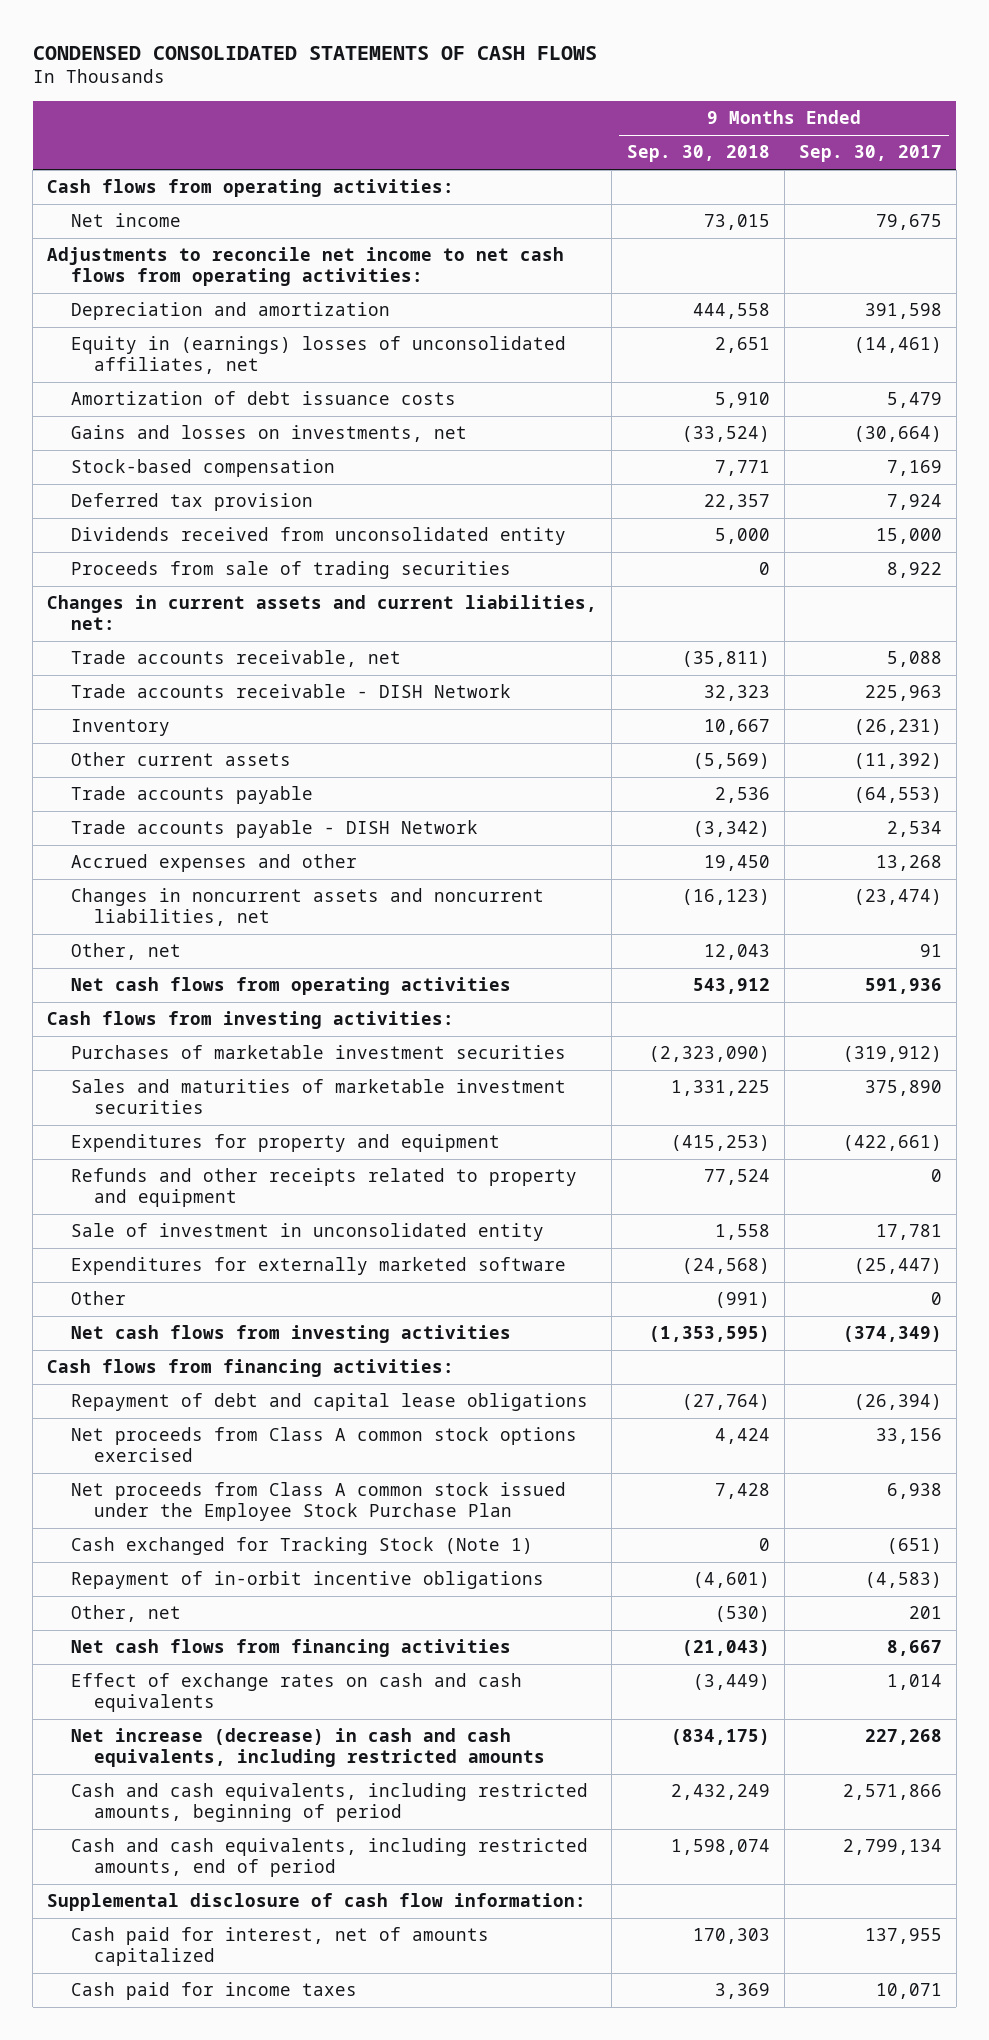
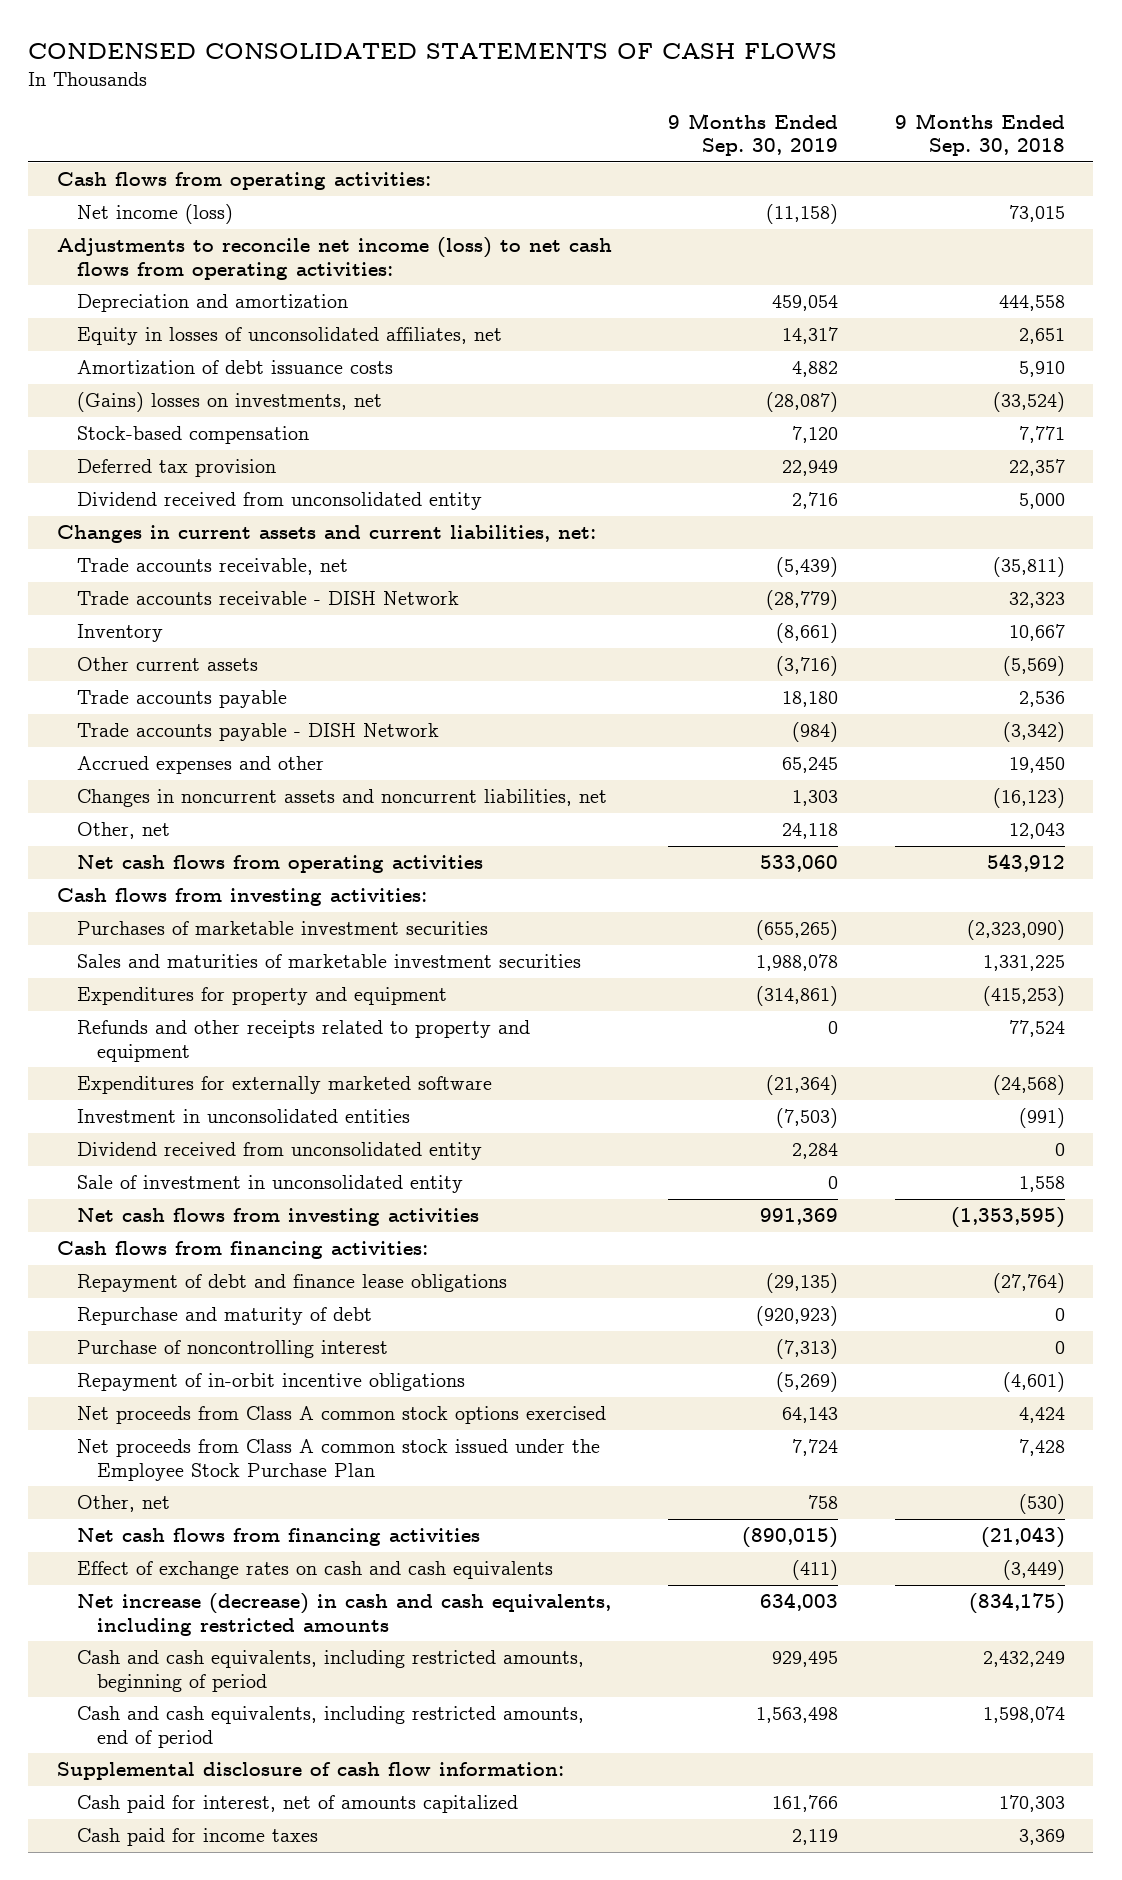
[798,145,942,163] Sep. 30, 2017 -> none
none -> [668,112,839,157] 9 Months Ended Sep. 30, 2019
[70,213,181,228] Net income -> [76,204,233,225] Net income (loss)
[47,247,565,286] Adjustments to reconcile net income to net cash flows from operating activities: -> [56,237,612,280] Adjustments to reconcile net income (loss) to net cash flows from operating activities:
[70,336,566,374] Equity in (earnings) losses of unconsolidated affiliates, net -> [76,327,502,346] Equity in losses of unconsolidated affiliates, net
[70,425,467,443] Gains and losses on investments, net -> [76,392,382,413] (Gains) losses on investments, net
[70,561,511,580] Proceeds from sale of trading securities -> none
[70,527,566,546] Dividends received from unconsolidated entity -> [76,492,482,511] Dividend received from unconsolidated entity
[70,1291,126,1306] Other -> [76,1109,410,1124] Investment in unconsolidated entities
none -> [76,1142,482,1161] Dividend received from unconsolidated entity
[70,1223,544,1242] Sale of investment in unconsolidated entity -> [76,1175,463,1194] Sale of investment in unconsolidated entity
[70,1393,588,1412] Repayment of debt and capital lease obligations -> [76,1274,507,1293] Repayment of debt and finance lease obligations
none -> [76,1307,372,1326] Repurchase and maturity of debt
none -> [76,1340,388,1359] Purchase of noncontrolling interest
[70,1571,544,1590] Repayment of in-orbit incentive obligations -> [76,1373,465,1392] Repayment of in-orbit incentive obligations
[70,1537,533,1556] Cash exchanged for Tracking Stock (Note 1) -> none

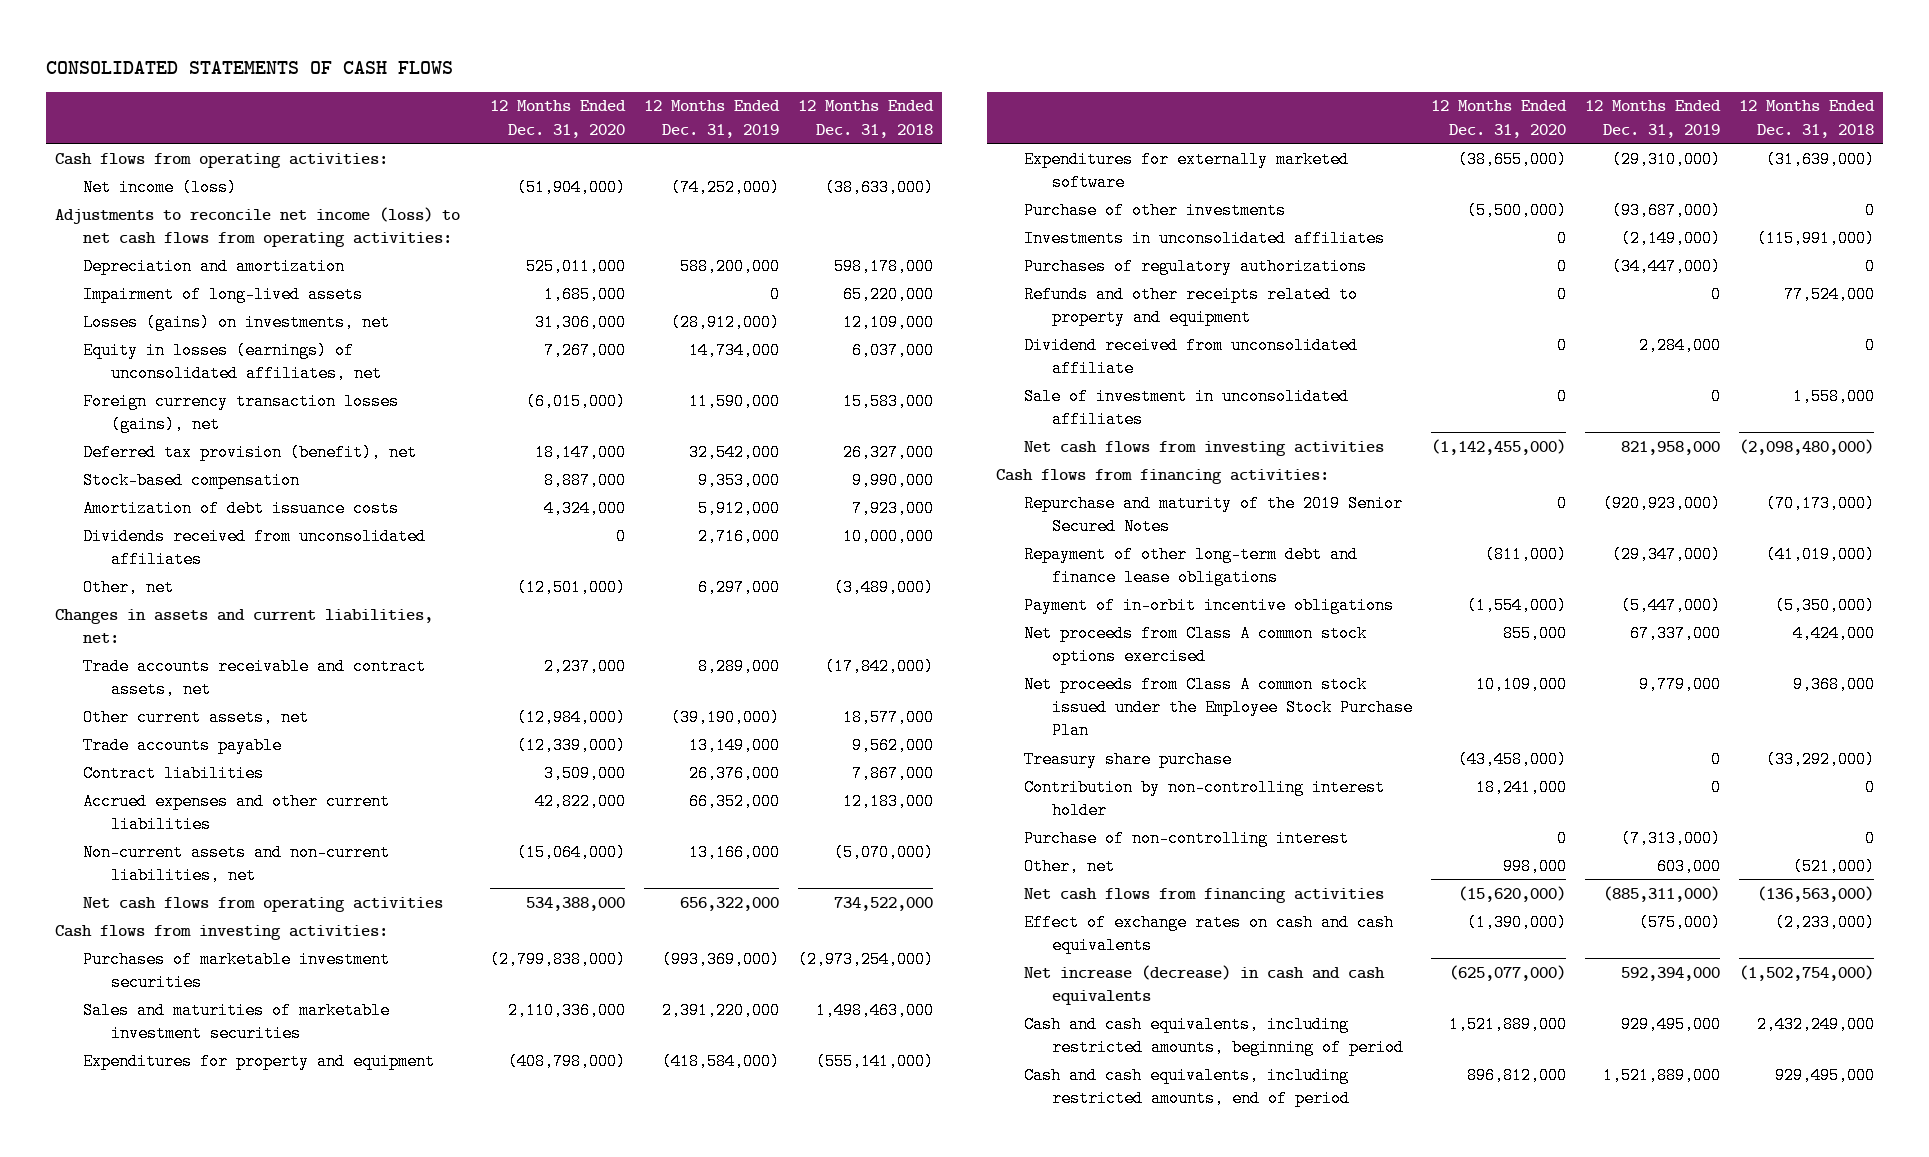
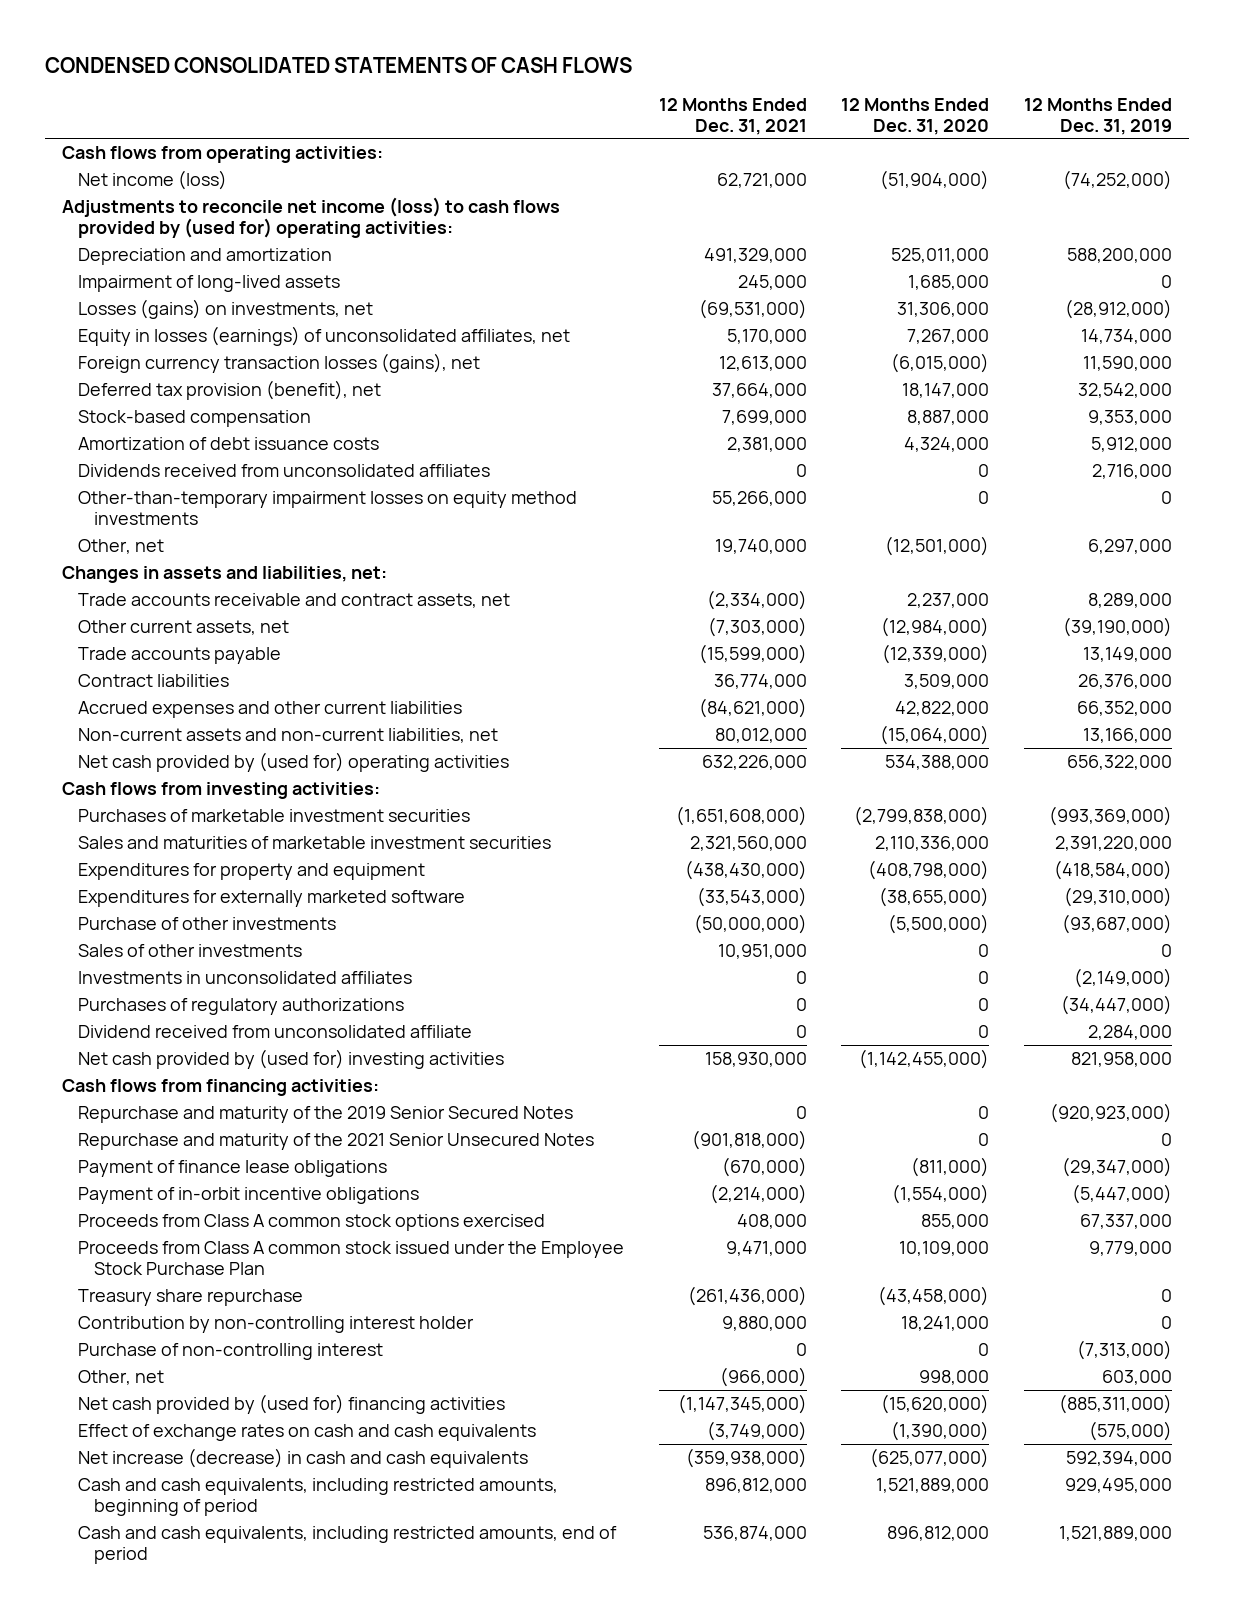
[45,60,453,74] CONSOLIDATED STATEMENTS OF CASH FLOWS -> [44,56,632,73] CONDENSED CONSOLIDATED STATEMENTS OF CASH FLOWS
[797,100,934,138] 12 Months Ended Dec. 31, 2018 -> none
none -> [658,97,807,135] 12 Months Ended Dec. 31, 2021
[55,206,461,247] Adjustments to reconcile net income (loss) to net cash flows from operating activities: -> [62,196,561,238] Adjustments to reconcile net income (loss) to cash flows provided by (used for) operating activities:
none -> [78,490,578,525] Other-than-temporary impairment losses on equity method investments
[55,608,434,643] Changes in assets and current liabilities, net: -> [62,565,388,583] Changes in assets and liabilities, net:
[82,896,443,912] Net cash flows from operating activities -> [78,751,510,772] Net cash provided by (used for) operating activities
none -> [78,943,303,957] Sales of other investments
[1024,285,1359,326] Refunds and other receipts related to property and equipment -> none
[1024,387,1350,428] Sale of investment in unconsolidated affiliates -> none
[1024,440,1385,456] Net cash flows from investing activities -> [78,1048,505,1069] Net cash provided by (used for) investing activities
none -> [78,1132,595,1150] Repurchase and maturity of the 2021 Senior Unsecured Notes
[1024,545,1359,586] Repayment of other long-term debt and finance lease obligations -> [78,1159,388,1177] Payment of finance lease obligations
[1024,624,1368,665] Net proceeds from Class A common stock options exercised -> [78,1213,546,1231] Proceeds from Class A common stock options exercised
[1024,675,1413,740] Net proceeds from Class A common stock issued under the Employee Stock Purchase Plan -> [78,1240,625,1275] Proceeds from Class A common stock issued under the Employee Stock Purchase Plan
[1024,750,1233,768] Treasury share purchase -> [78,1288,304,1306] Treasury share repurchase
[1024,887,1385,903] Net cash flows from financing activities -> [78,1393,506,1414] Net cash provided by (used for) financing activities

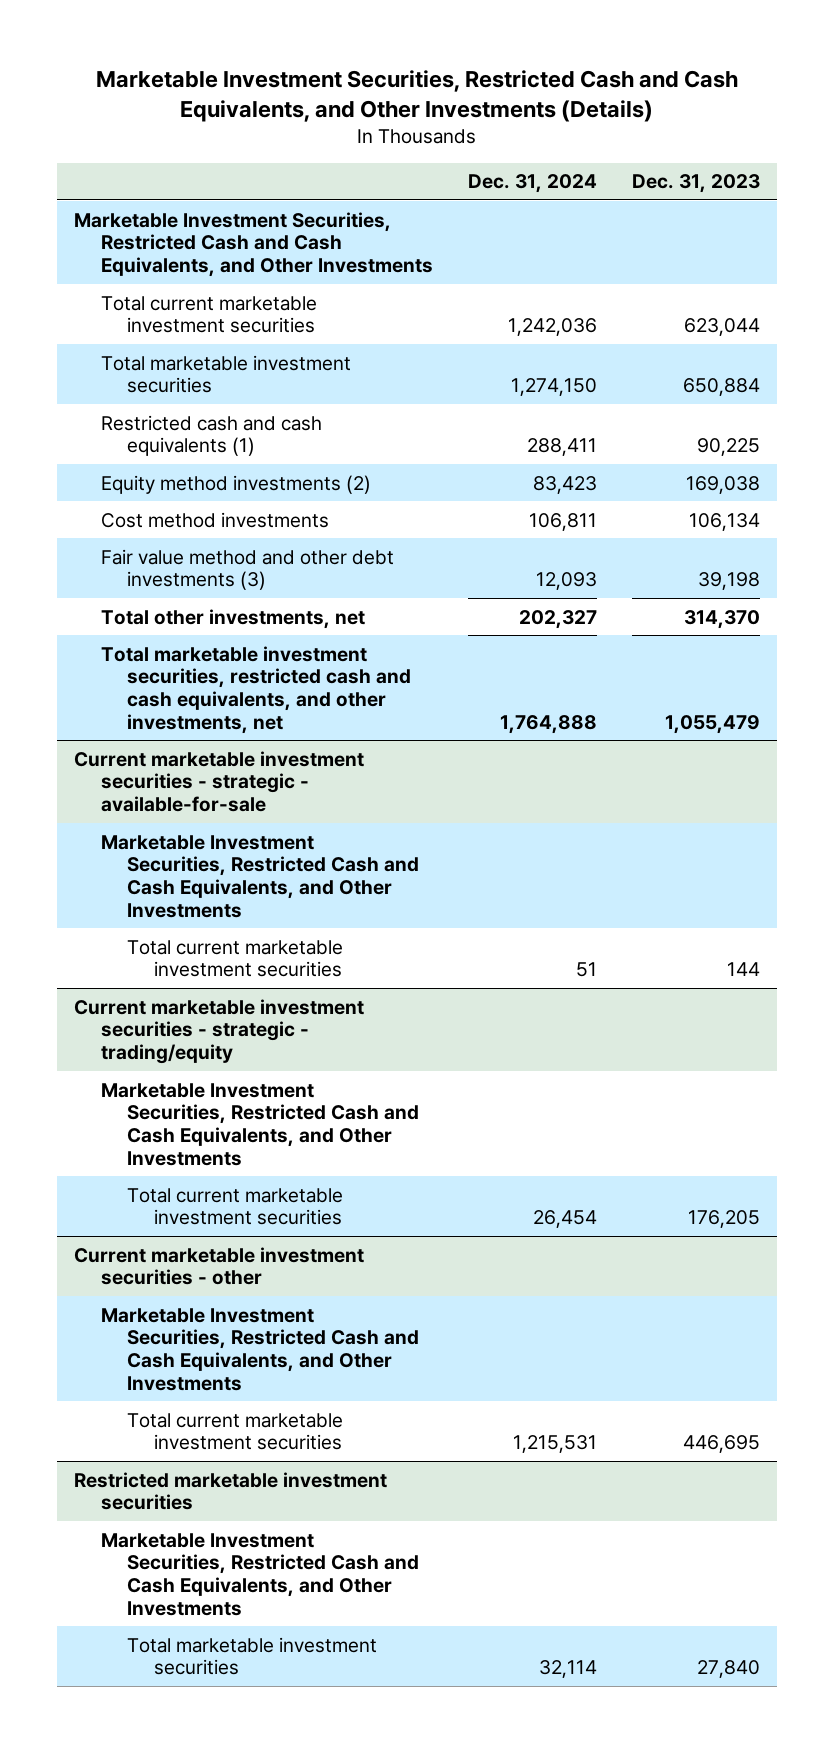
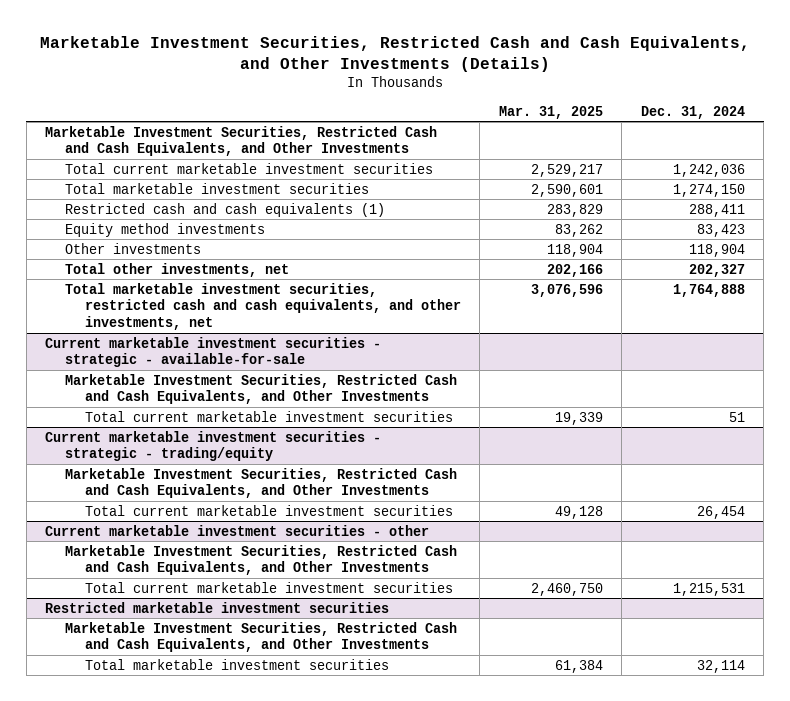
[631,174,760,194] Dec. 31, 2023 -> none
none -> [498,105,603,119] Mar. 31, 2025
[100,548,394,591] Fair value method and other debt investments (3) -> none
[100,474,371,494] Equity method investments (2) -> [64,222,265,237] Equity method investments
[100,511,329,528] Cost method investments -> [64,242,201,254] Other investments
[528,512,597,531] 106,811 -> [688,243,745,257] 118,904

